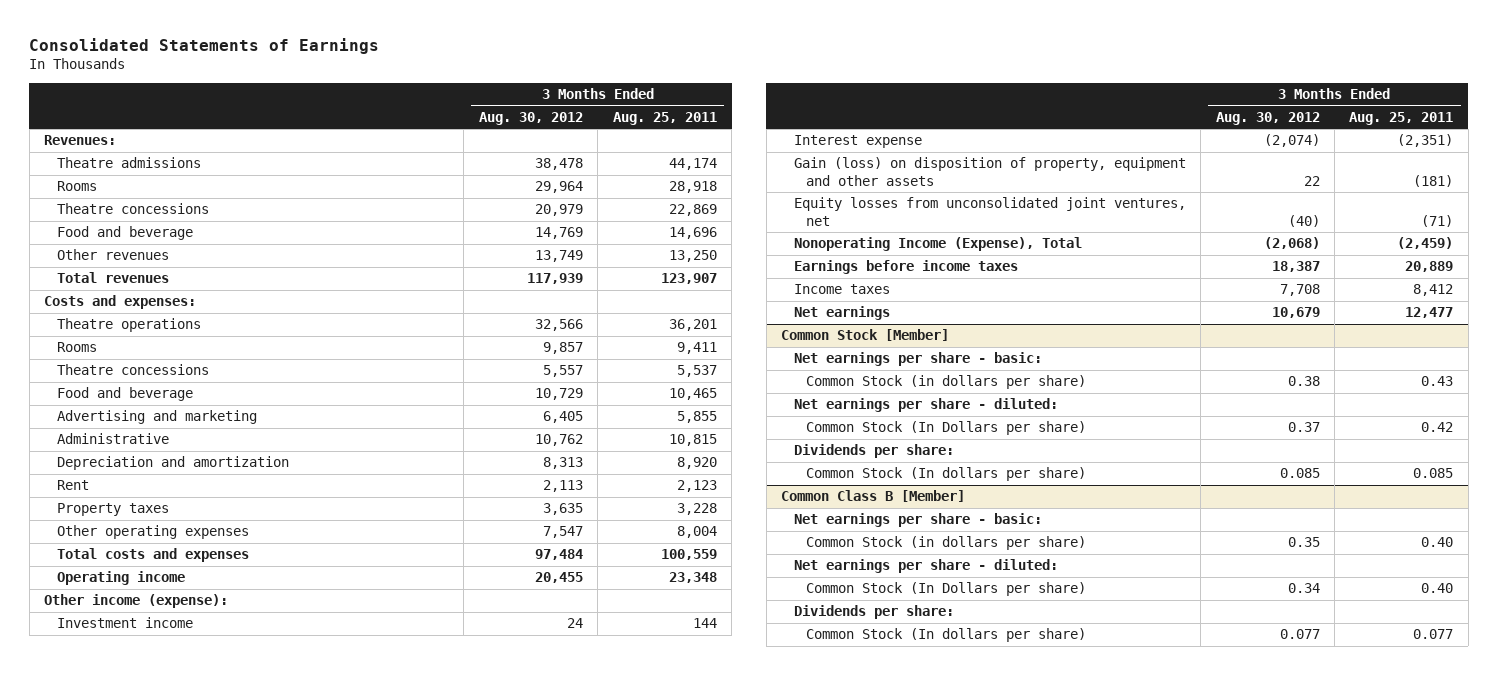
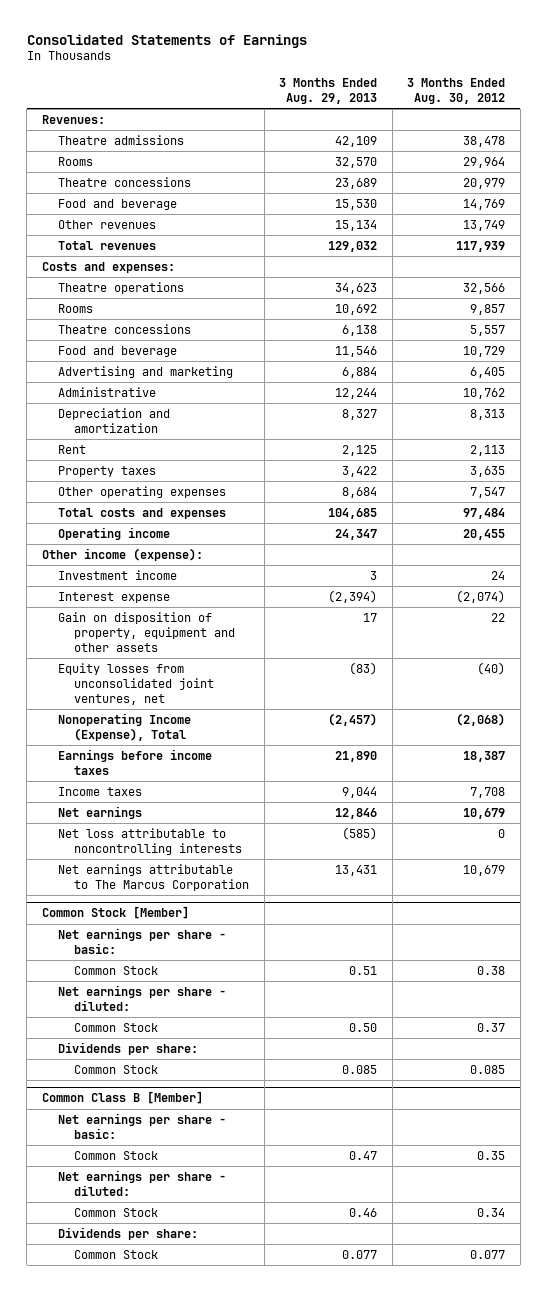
[612,111,717,125] Aug. 25, 2011 -> none
none -> [279,77,378,104] 3 Months Ended Aug. 29, 2013
[793,157,1186,187] Gain (loss) on disposition of property, equipment and other assets -> [57,611,236,652] Gain on disposition of property, equipment and other assets
none -> [57,827,243,855] Net loss attributable to noncontrolling interests
none -> [57,863,250,891] Net earnings attributable to The Marcus Corporation
[806,375,1087,390] Common Stock (in dollars per share) -> [74,965,159,975] Common Stock
[806,421,1087,436] Common Stock (In Dollars per share) -> [74,1022,159,1032] Common Stock
[806,467,1087,482] Common Stock (In dollars per share) -> [74,1064,159,1074] Common Stock
[806,536,1087,551] Common Stock (in dollars per share) -> [74,1150,159,1160] Common Stock
[806,582,1087,597] Common Stock (In Dollars per share) -> [74,1207,159,1217] Common Stock
[806,628,1087,643] Common Stock (In dollars per share) -> [74,1249,159,1259] Common Stock

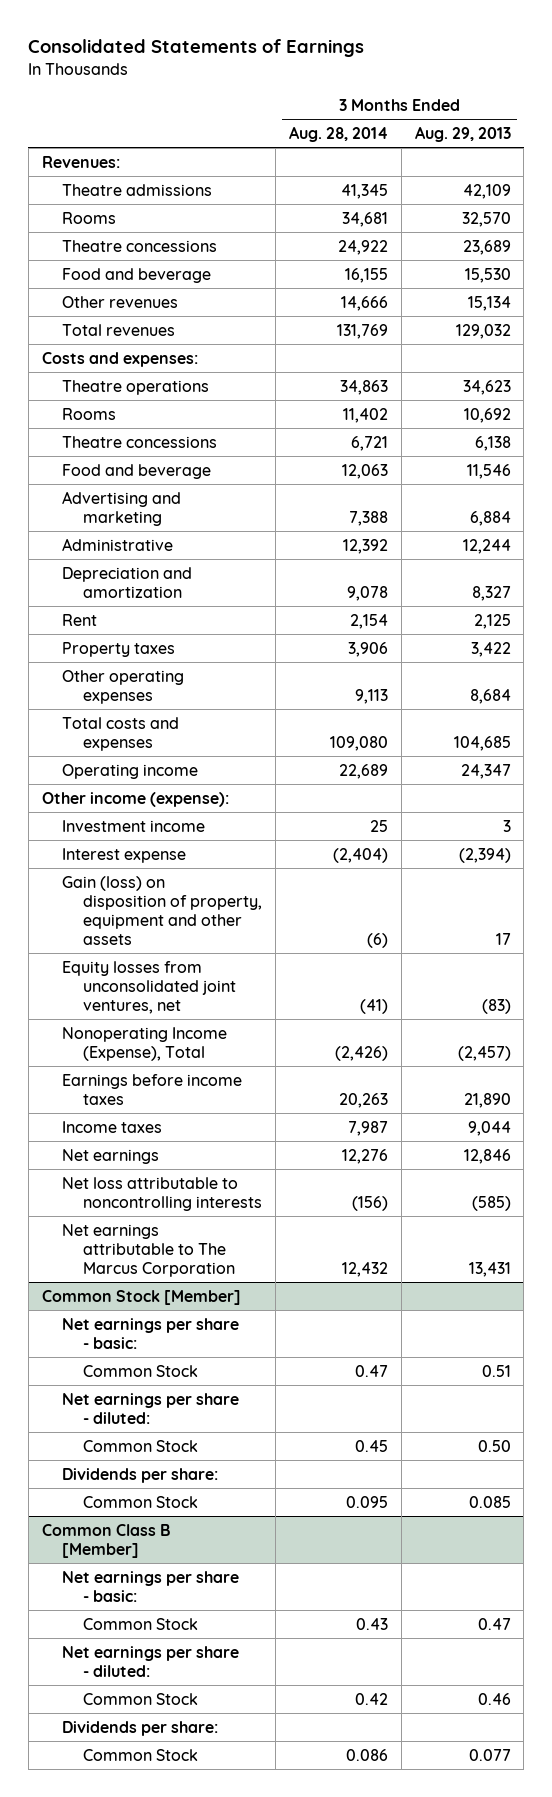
[407,77,506,104] 3 Months Ended Aug. 30, 2012 -> none
none -> [288,125,388,142] Aug. 28, 2014
[57,611,236,652] Gain on disposition of property, equipment and other assets -> [62,875,263,945] Gain (loss) on disposition of property, equipment and other assets

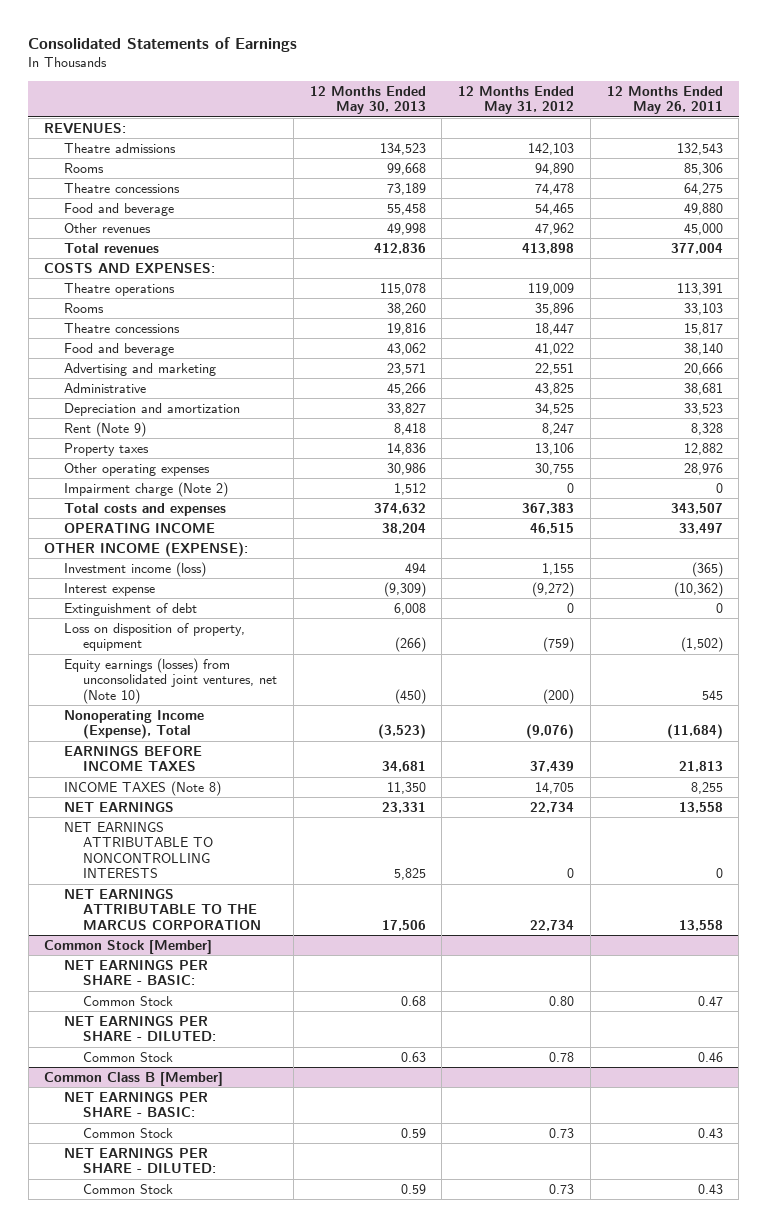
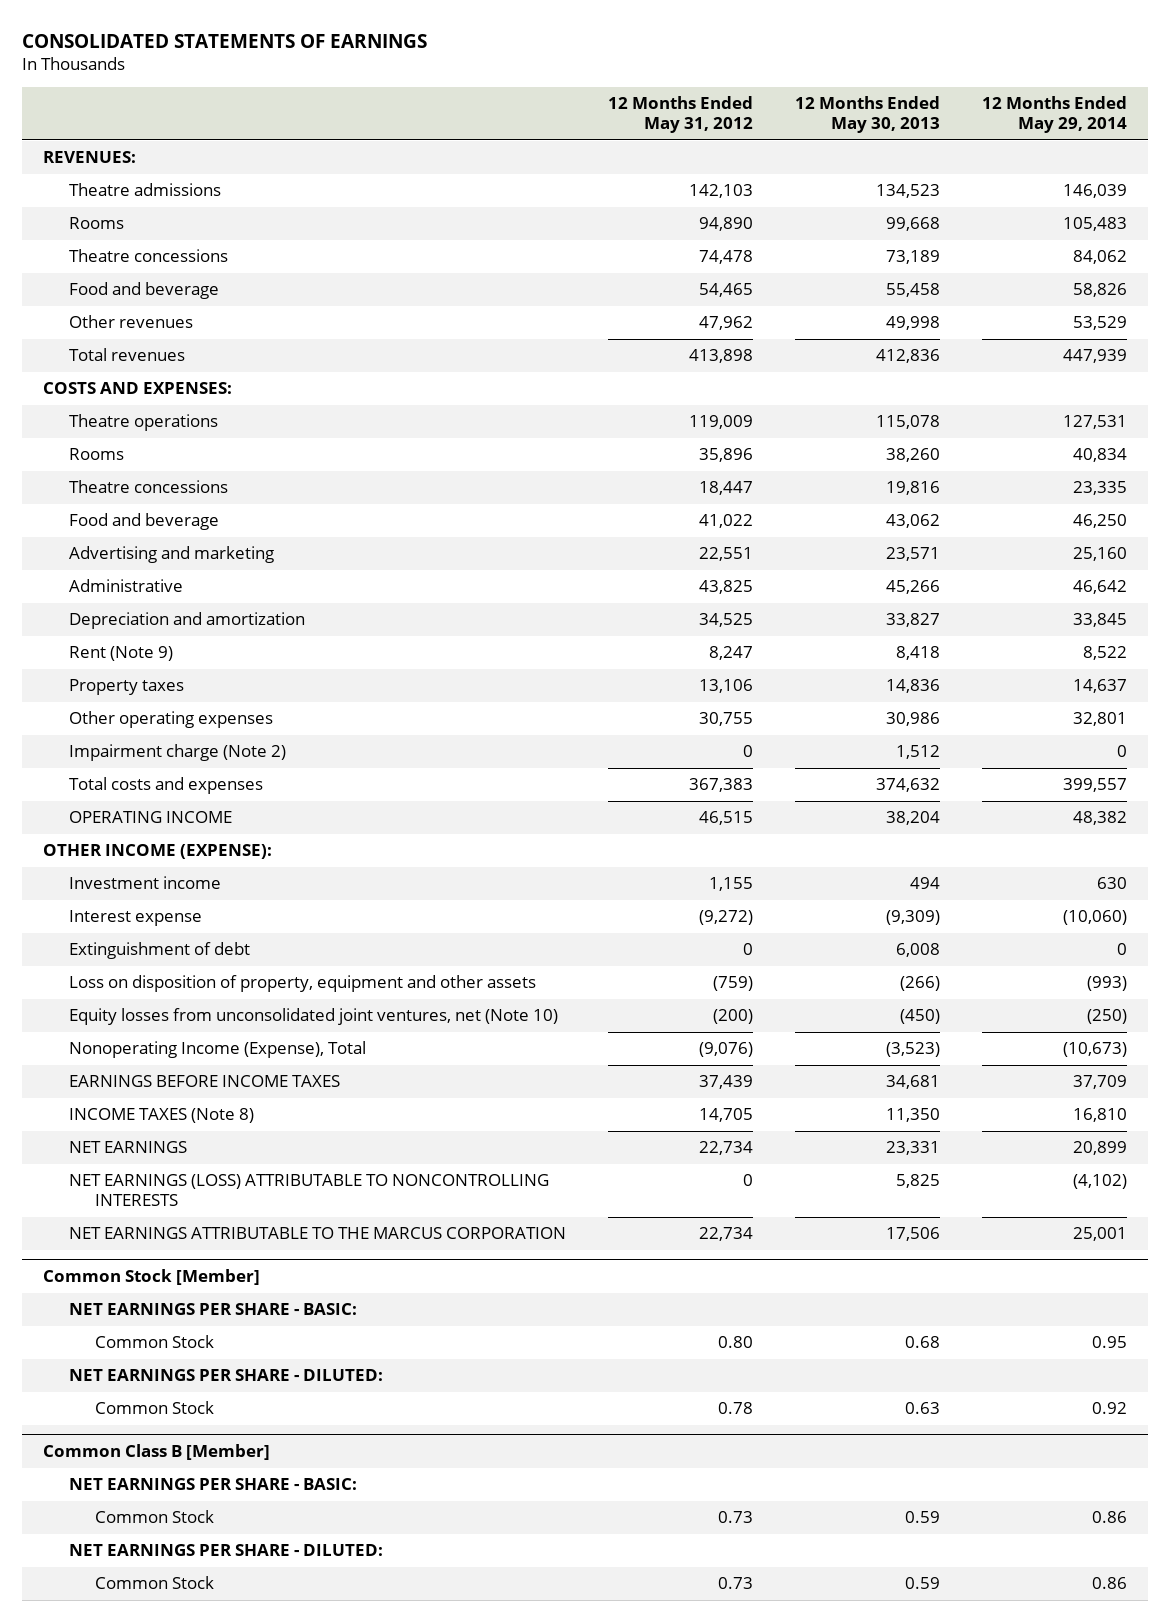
[28,37,298,53] Consolidated Statements of Earnings -> [21,33,427,48] CONSOLIDATED STATEMENTS OF EARNINGS
[606,85,723,115] 12 Months Ended May 26, 2011 -> none
none -> [981,96,1127,133] 12 Months Ended May 29, 2014
[63,561,206,577] Investment income (loss) -> [69,876,222,890] Investment income
[63,622,245,652] Loss on disposition of property, equipment -> [69,975,537,993] Loss on disposition of property, equipment and other assets
[63,657,278,704] Equity earnings (losses) from unconsolidated joint ventures, net (Note 10) -> [69,1008,559,1026] Equity losses from unconsolidated joint ventures, net (Note 10)
[63,821,214,879] NET EARNINGS ATTRIBUTABLE TO NONCONTROLLING INTERESTS -> [69,1174,550,1207] NET EARNINGS (LOSS) ATTRIBUTABLE TO NONCONTROLLING INTERESTS

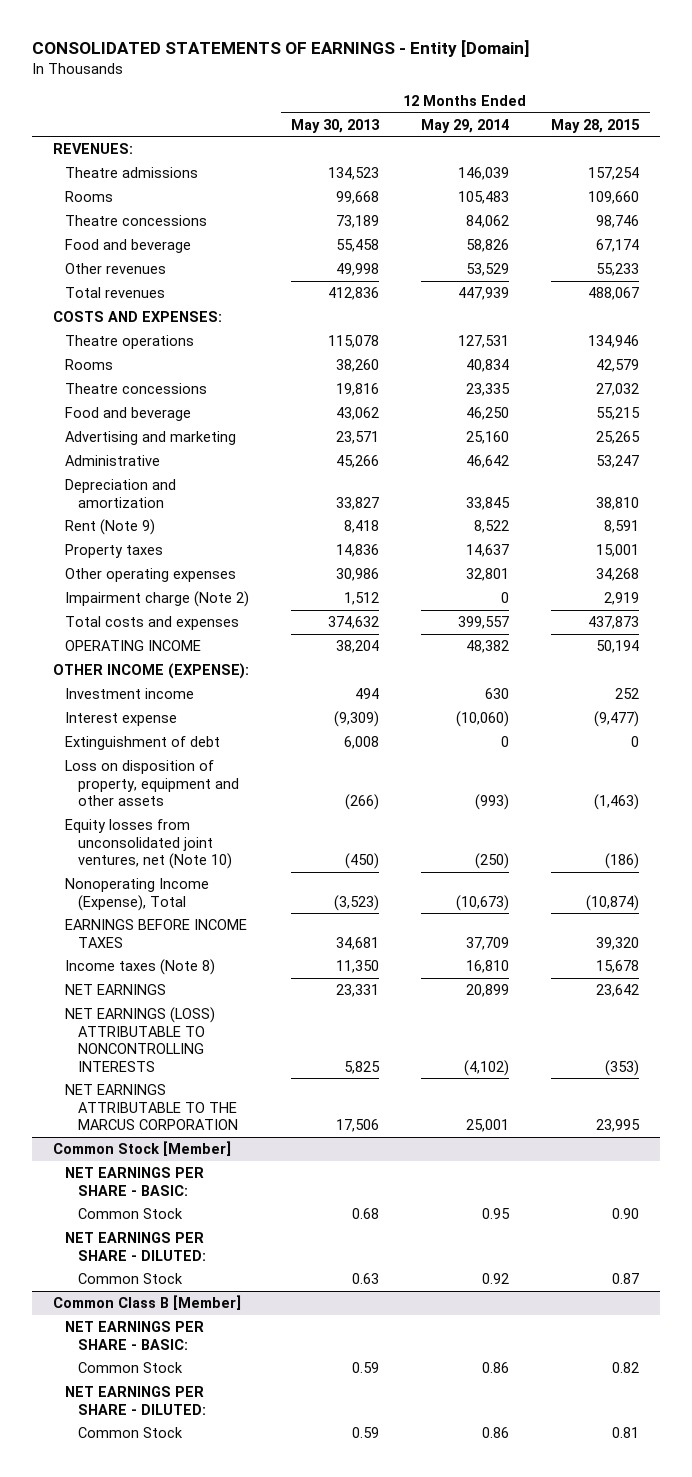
[21,33,427,48] CONSOLIDATED STATEMENTS OF EARNINGS -> [31,40,529,58] CONSOLIDATED STATEMENTS OF EARNINGS - Entity [Domain]
[607,96,753,133] 12 Months Ended May 31, 2012 -> none
none -> [551,118,641,133] May 28, 2015
[69,1108,255,1124] INCOME TAXES (Note 8) -> [65,959,216,976] Income taxes (Note 8)

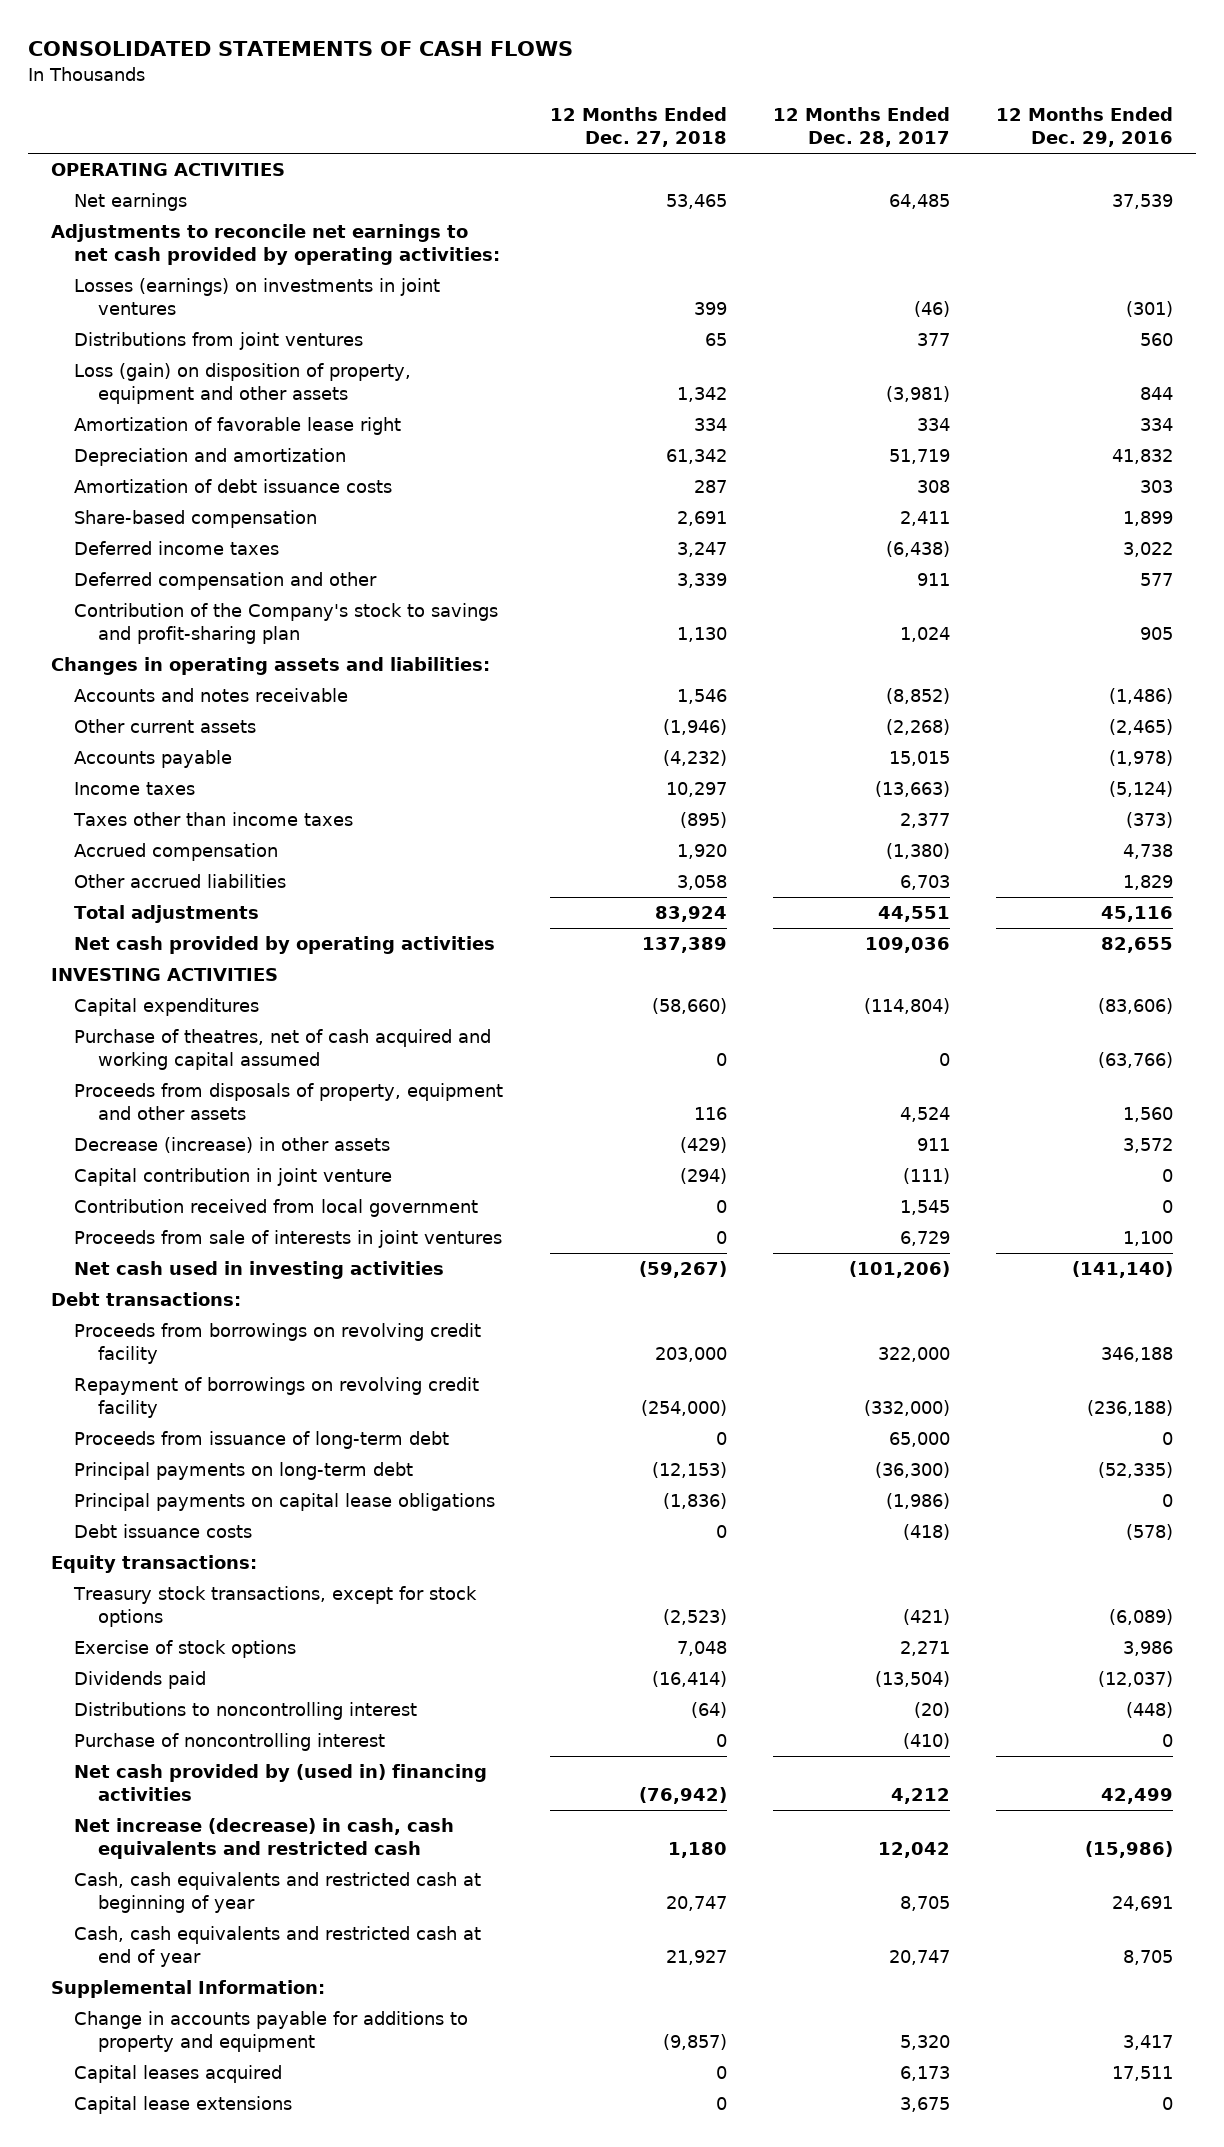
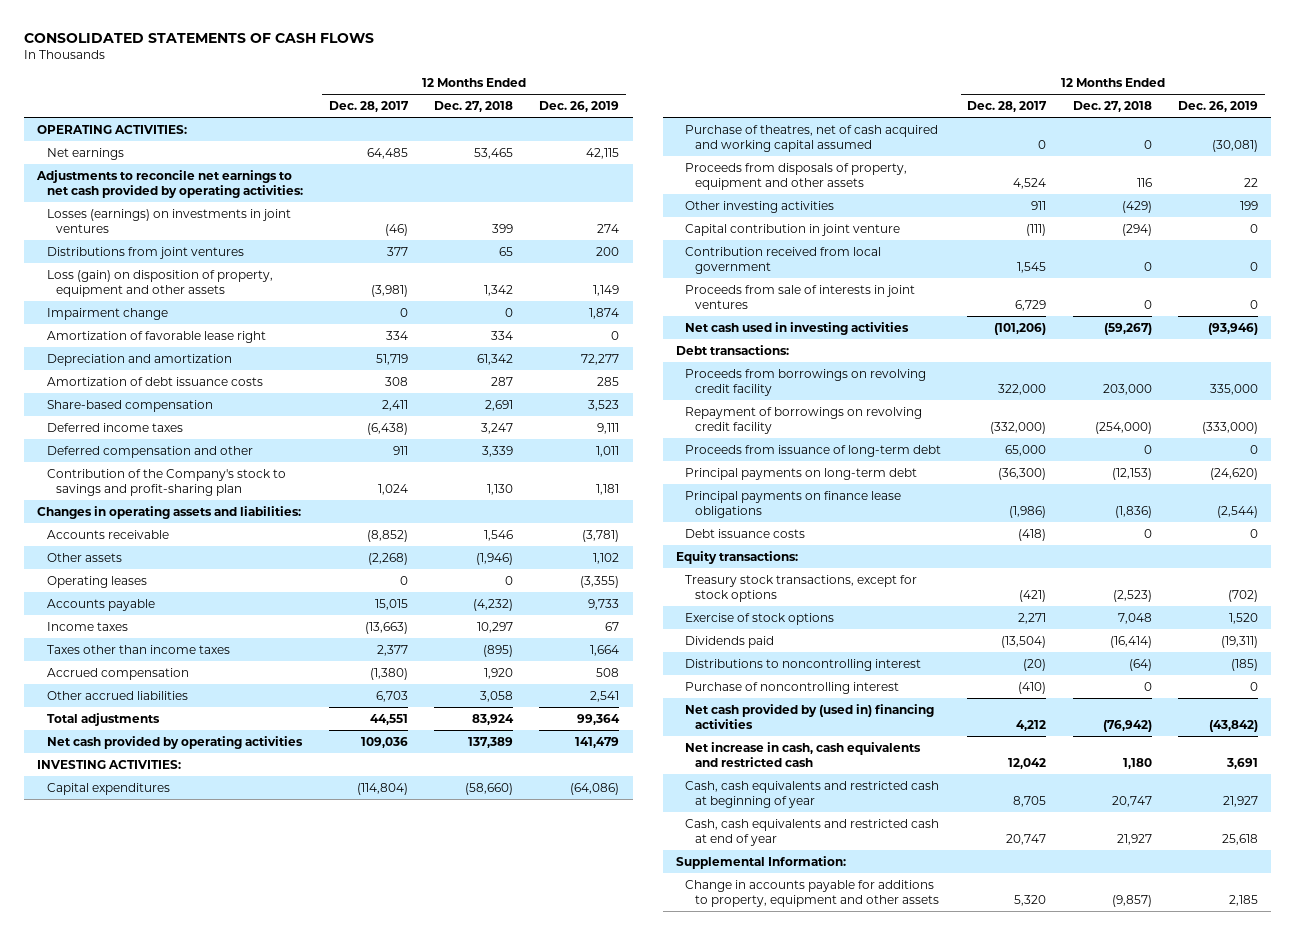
[995,107,1173,148] 12 Months Ended Dec. 29, 2016 -> none
none -> [539,101,620,113] Dec. 26, 2019
[50,163,285,177] OPERATING ACTIVITIES -> [37,124,188,134] OPERATING ACTIVITIES:
none -> [46,307,168,320] Impairment change
[74,688,349,703] Accounts and notes receivable -> [46,529,169,539] Accounts receivable
[74,719,257,734] Other current assets -> [46,552,122,562] Other assets
none -> [46,575,147,588] Operating leases
[50,968,278,982] INVESTING ACTIVITIES -> [37,759,182,769] INVESTING ACTIVITIES:
[74,1137,391,1154] Decrease (increase) in other assets -> [685,200,835,213] Other investing activities
[74,1493,496,1512] Principal payments on capital lease obligations -> [685,490,902,518] Principal payments on finance lease obligations
[74,1818,455,1860] Net increase (decrease) in cash, cash equivalents and restricted cash -> [685,741,922,767] Net increase in cash, cash equivalents and restricted cash
[74,2065,283,2084] Capital leases acquired -> none
[74,2096,293,2115] Capital lease extensions -> none
[74,2011,469,2053] Change in accounts payable for additions to property and equipment -> [685,879,939,907] Change in accounts payable for additions to property, equipment and other assets

